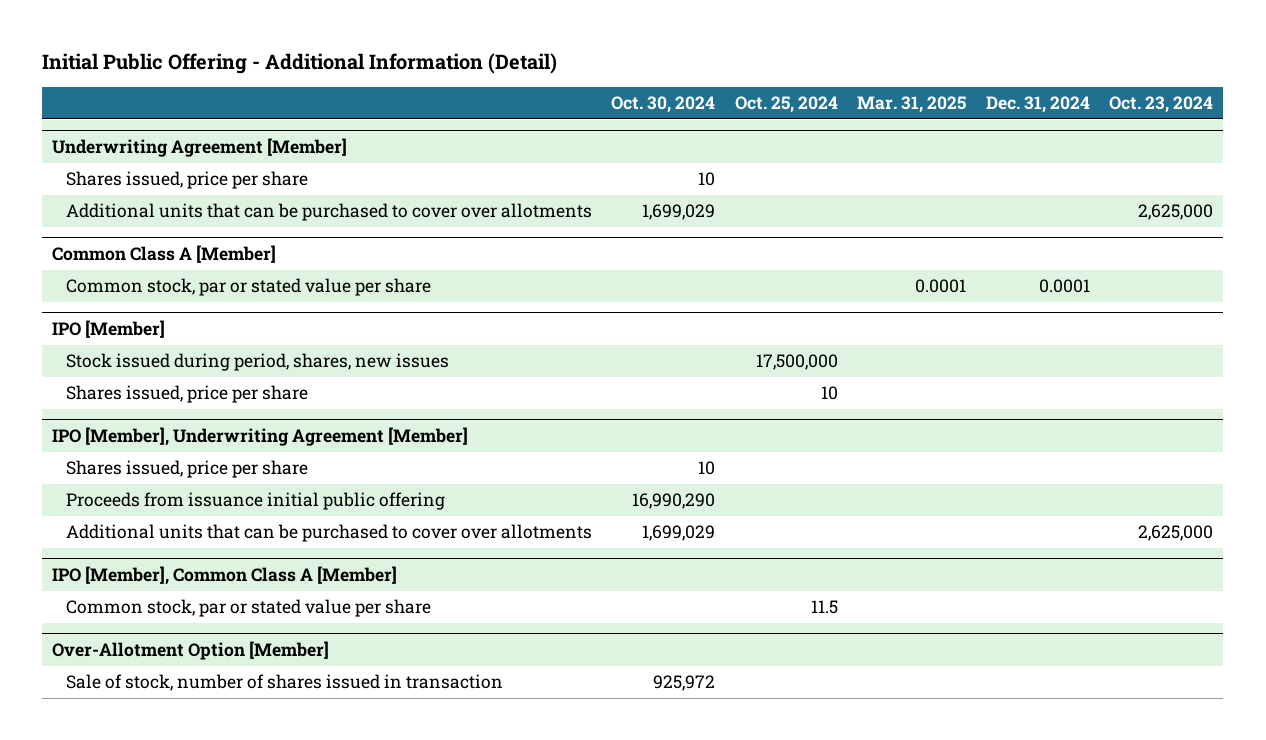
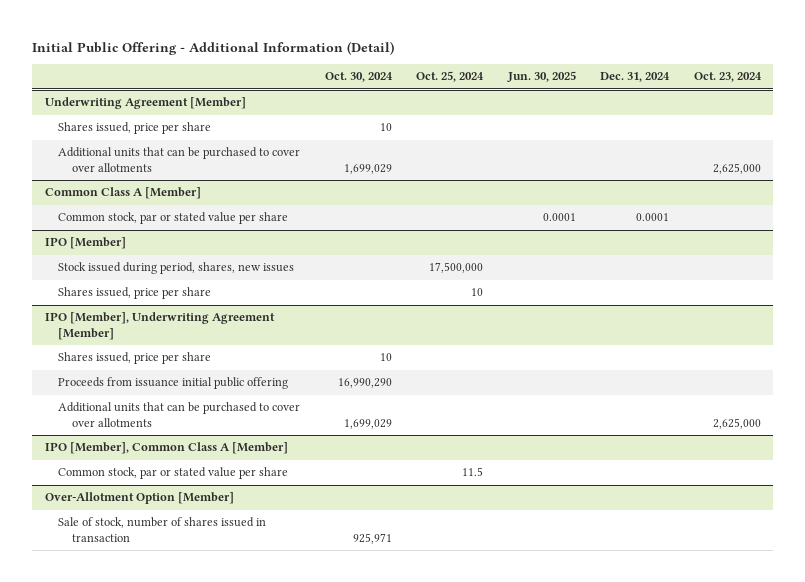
[857,96,967,114] Mar. 31, 2025 -> none
none -> [506,71,576,83] Jun. 30, 2025
[653,675,716,692] 925,972 -> [352,532,392,544] 925,971

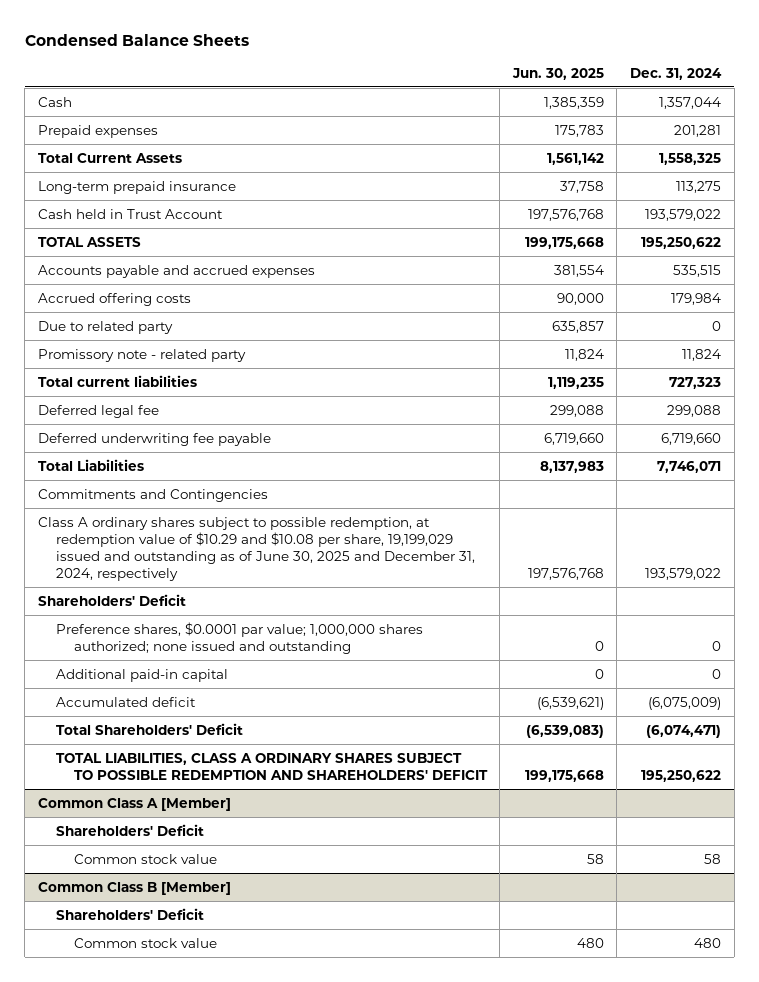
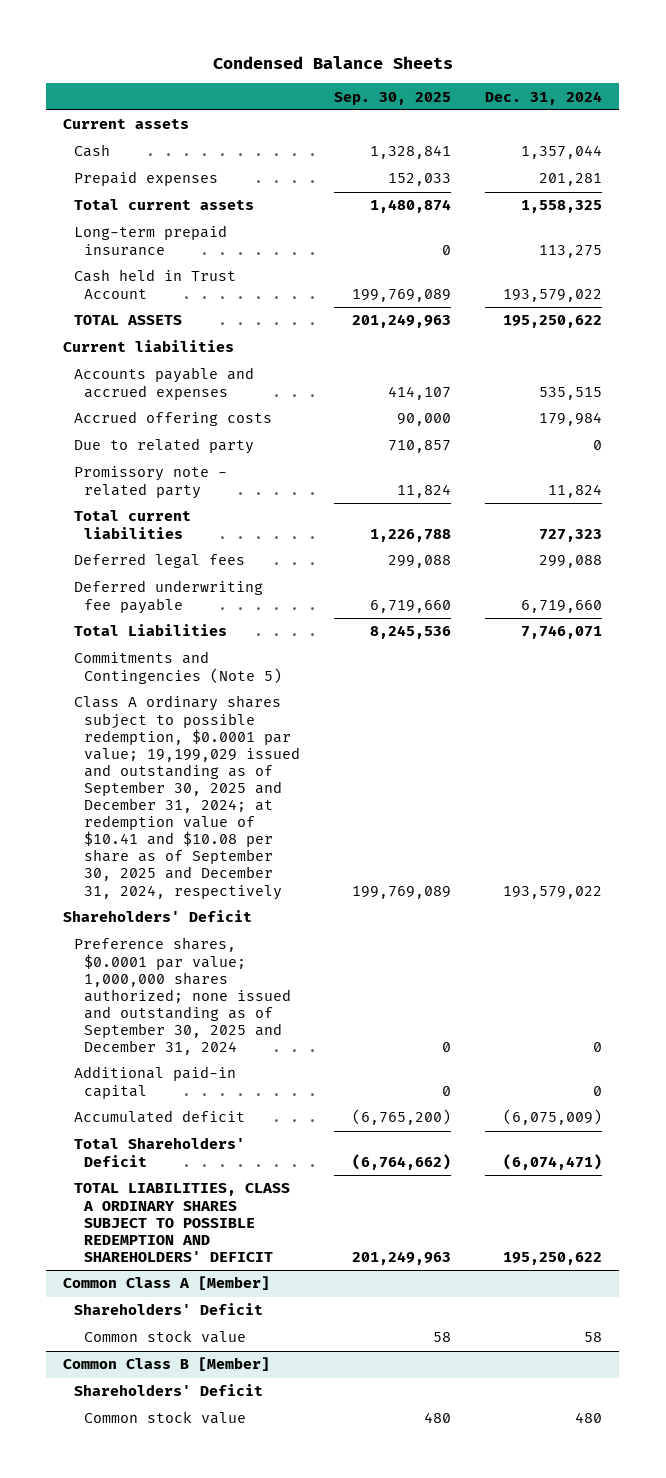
[511,67,604,80] Jun. 30, 2025 -> none
none -> [334,91,452,105] Sep. 30, 2025
none -> [63,119,190,130] Current assets
[37,152,182,163] Total Current Assets -> [73,199,254,211] Total current assets
none -> [63,340,235,353] Current liabilities
[37,404,159,418] Deferred legal fee -> [73,553,245,569] Deferred legal fees
[37,488,268,502] Commitments and Contingencies -> [73,651,282,684] Commitments and Contingencies (Note 5)
[37,516,475,581] Class A ordinary shares subject to possible redemption, at redemption value of $10.29 and $10.08 per share, 19,199,029 issued and outstanding as of June 30, 2025 and December 31, 2024, respectively -> [73,695,300,900] Class A ordinary shares subject to possible redemption, $0.0001 par value; 19,199,029 issued and outstanding as of September 30, 2025 and December 31, 2024; at redemption value of $10.41 and $10.08 per share as of September 30, 2025 and December 31, 2024, respectively
[55,621,423,654] Preference shares, $0.0001 par value; 1,000,000 shares authorized; none issued and outstanding -> [73,937,291,1056] Preference shares, $0.0001 par value; 1,000,000 shares authorized; none issued and outstanding as of September 30, 2025 and December 31, 2024

